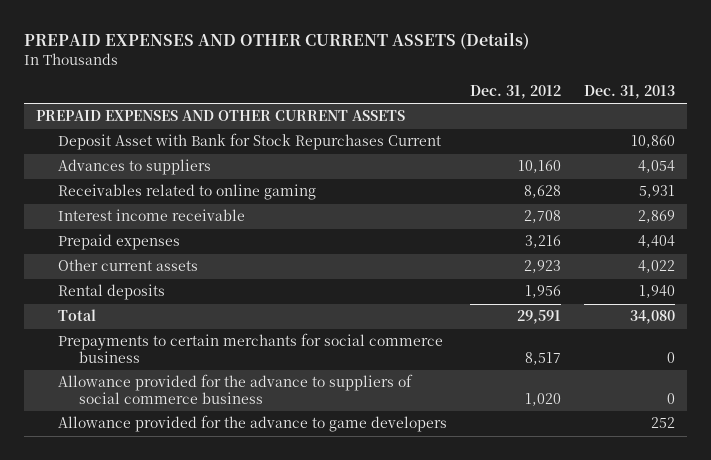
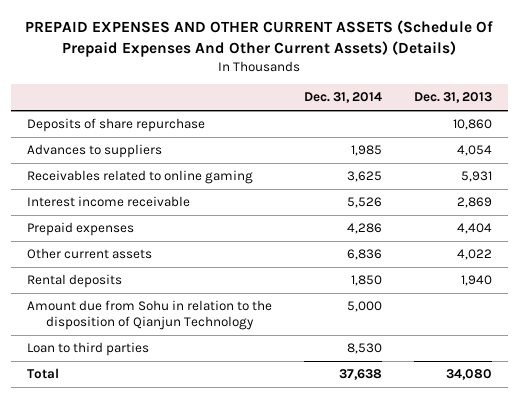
[24,31,530,50] PREPAID EXPENSES AND OTHER CURRENT ASSETS (Details) -> [25,19,494,57] PREPAID EXPENSES AND OTHER CURRENT ASSETS (Schedule Of Prepaid Expenses And Other Current Assets) (Details)
[469,84,561,99] Dec. 31, 2012 -> none
none -> [303,92,382,104] Dec. 31, 2014
[35,110,405,122] PREPAID EXPENSES AND OTHER CURRENT ASSETS -> none
[57,133,441,151] Deposit Asset with Bank for Stock Repurchases Current -> [27,118,206,133] Deposits of share repurchase
none -> [27,300,273,331] Amount due from Sohu in relation to the disposition of Qianjun Technology
none -> [27,342,150,357] Loan to third parties
[57,333,443,364] Prepayments to certain merchants for social commerce business -> none
[57,374,413,405] Allowance provided for the advance to suppliers of social commerce business -> none
[57,415,447,433] Allowance provided for the advance to game developers -> none

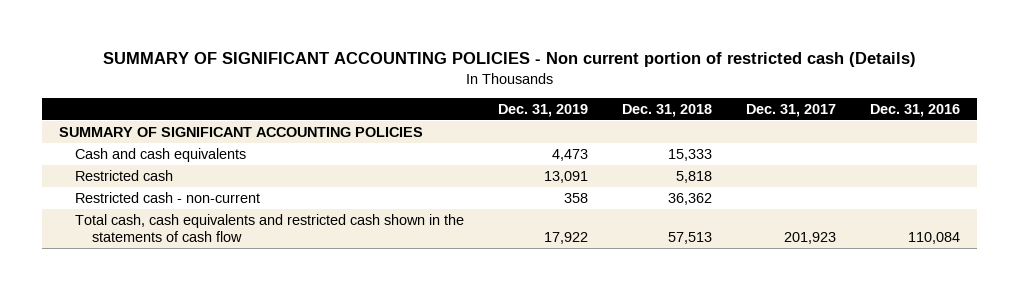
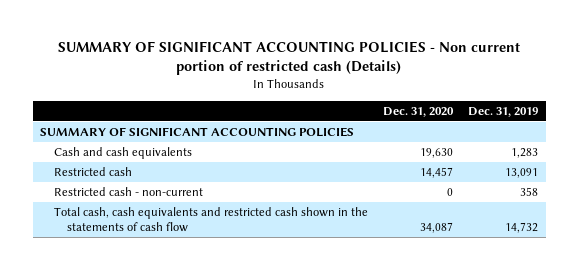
[622,104,713,118] Dec. 31, 2018 -> none
[746,104,837,118] Dec. 31, 2017 -> none
[870,104,961,118] Dec. 31, 2016 -> none
none -> [382,106,454,117] Dec. 31, 2020
[552,148,589,161] 4,473 -> [511,148,539,159] 1,283
[544,232,589,245] 17,922 -> [505,221,539,233] 14,732

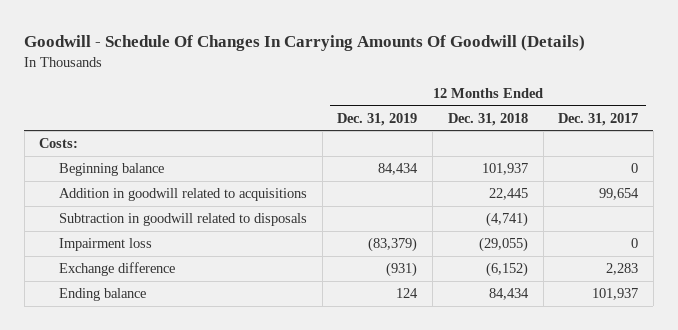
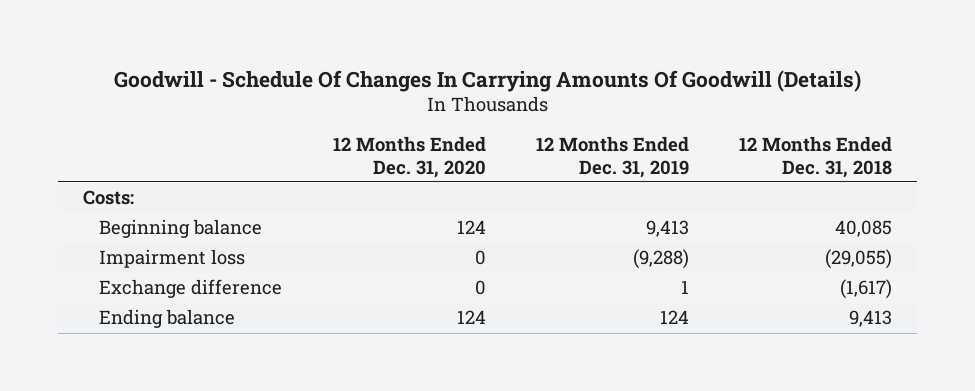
[558,112,639,126] Dec. 31, 2017 -> none
none -> [332,135,486,178] 12 Months Ended Dec. 31, 2020
[59,188,308,202] Addition in goodwill related to acquisitions -> none
[59,213,308,227] Subtraction in goodwill related to disposals -> none
[378,163,419,176] 84,434 -> [645,220,689,238] 9,413
[481,163,528,176] 101,937 -> [834,220,892,238] 40,085
[368,237,418,253] (83,379) -> [632,249,689,270] (9,288)
[386,262,418,278] (931) -> [680,280,689,295] 1
[485,262,528,278] (6,152) -> [839,279,892,300] (1,617)
[488,288,529,301] 84,434 -> [848,310,892,328] 9,413

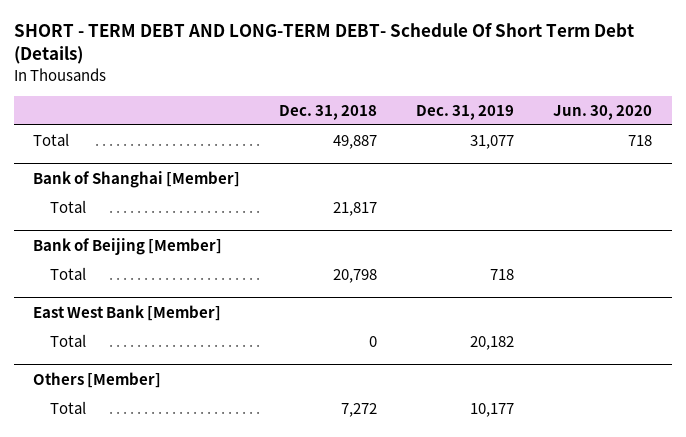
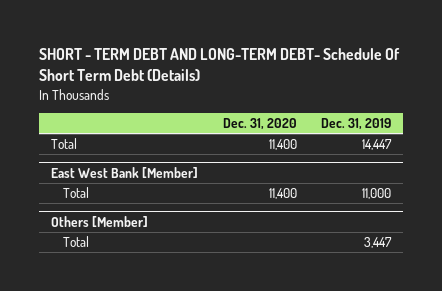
[279,104,378,120] Dec. 31, 2018 -> none
[553,104,653,120] Jun. 30, 2020 -> none
none -> [222,118,297,131] Dec. 31, 2020
[33,171,241,189] Bank of Shanghai [Member] -> none
[50,200,87,214] Total -> none
[33,238,223,256] Bank of Beijing [Member] -> none
[50,267,87,281] Total -> none
[470,135,515,150] 31,077 -> [362,139,393,151] 14,447
[470,336,515,351] 20,182 -> [362,188,392,200] 11,000
[470,403,515,418] 10,177 -> [364,237,393,249] 3,447

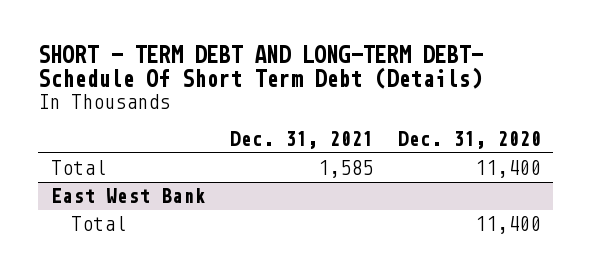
[321,118,392,131] Dec. 31, 2019 -> none
none -> [229,131,373,150] Dec. 31, 2021
[51,166,199,178] East West Bank [Member] -> [50,188,205,204] East West Bank
[51,215,149,227] Others [Member] -> none
[63,236,90,248] Total -> none

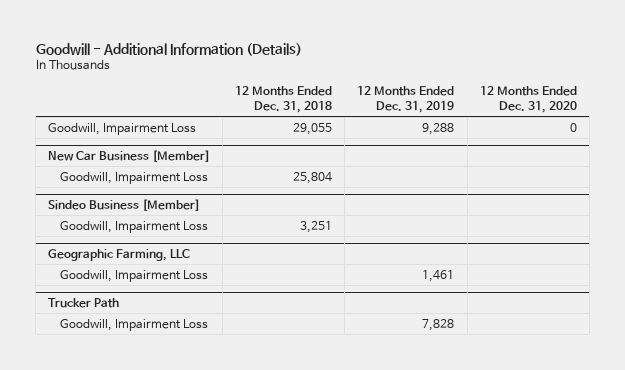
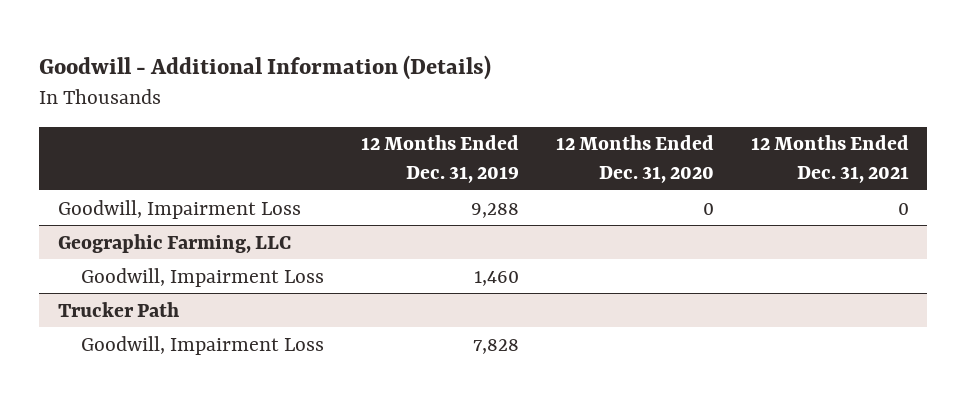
[235,86,333,114] 12 Months Ended Dec. 31, 2018 -> none
none -> [750,135,909,184] 12 Months Ended Dec. 31, 2021
[48,149,211,162] New Car Business [Member] -> none
[60,171,209,184] Goodwill, Impairment Loss -> none
[48,198,201,211] Sindeo Business [Member] -> none
[60,220,209,233] Goodwill, Impairment Loss -> none
[422,269,455,282] 1,461 -> [474,270,520,286] 1,460

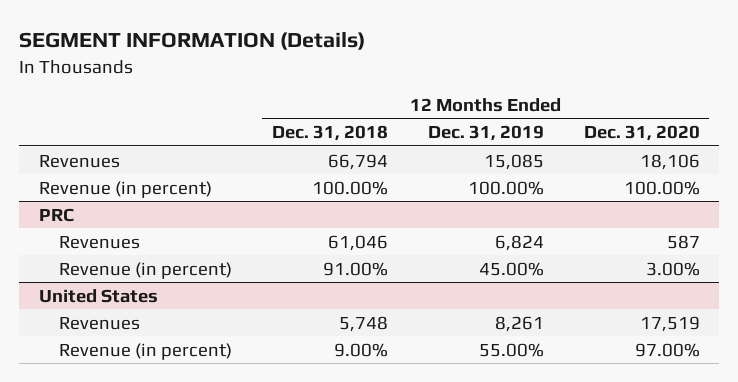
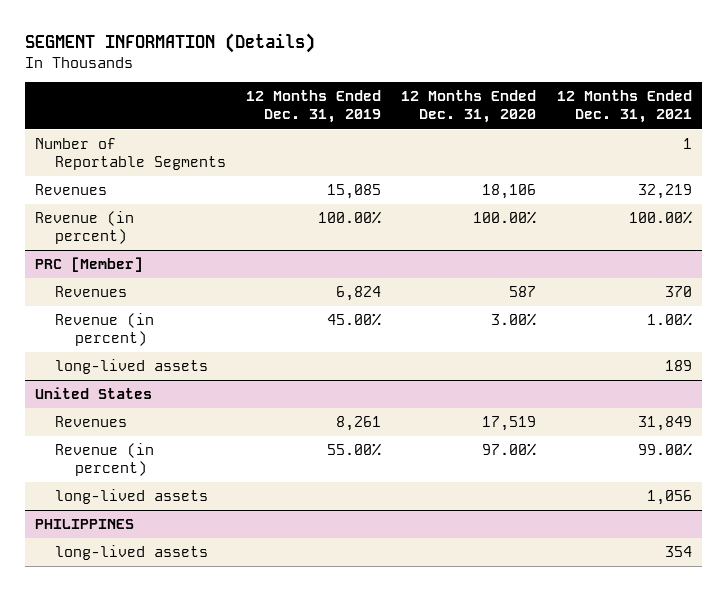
[272,125,389,142] Dec. 31, 2018 -> none
none -> [556,90,692,124] 12 Months Ended Dec. 31, 2021
none -> [35,138,227,171] Number of Reportable Segments
[38,207,74,222] PRC -> [35,257,144,273] PRC [Member]
none -> [55,359,209,375] long-lived assets
none -> [55,489,209,505] long-lived assets
none -> [35,519,135,530] PHILIPPINES
none -> [55,545,209,561] long-lived assets

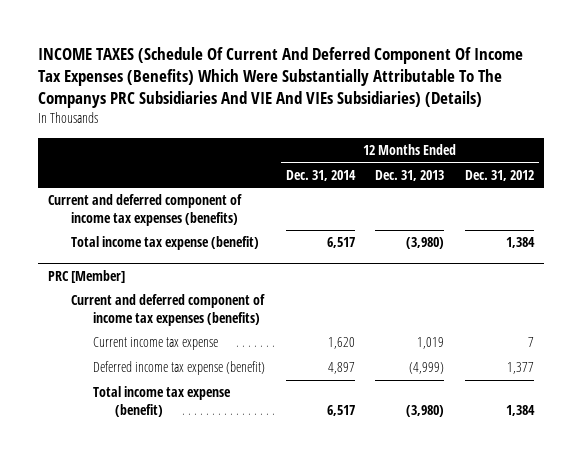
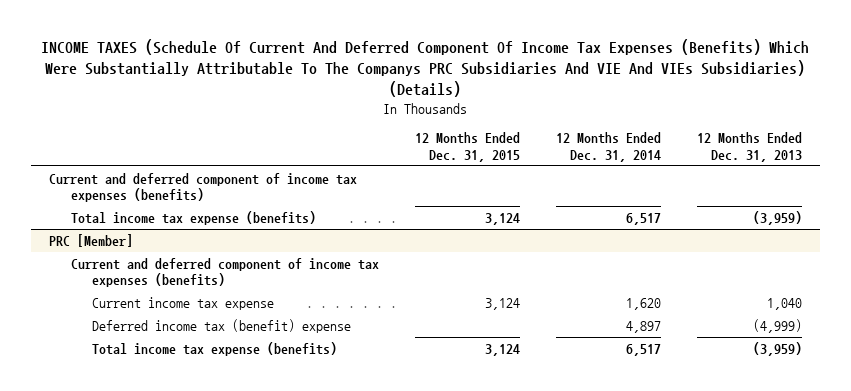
[465,169,535,181] Dec. 31, 2012 -> none
none -> [414,132,520,162] 12 Months Ended Dec. 31, 2015
[70,236,259,251] Total income tax expense (benefit) -> [70,210,316,225] Total income tax expense (benefits)
[406,237,445,250] (3,980) -> [752,210,802,225] (3,959)
[417,337,445,350] 1,019 -> [766,297,802,310] 1,040
[93,361,266,376] Deferred income tax expense (benefit) -> [92,318,352,333] Deferred income tax (benefit) expense
[93,386,232,417] Total income tax expense (benefit) -> [92,341,338,356] Total income tax expense (benefits)
[406,404,445,417] (3,980) -> [752,341,802,356] (3,959)

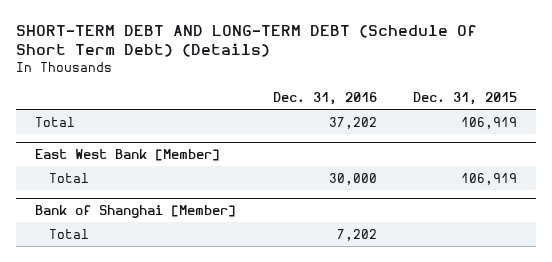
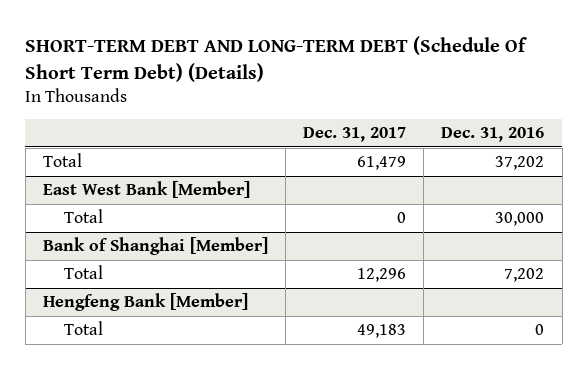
[413,91,518,105] Dec. 31, 2015 -> none
none -> [303,127,407,143] Dec. 31, 2017
none -> [42,293,248,312] Hengfeng Bank [Member]
none -> [64,321,104,336] Total

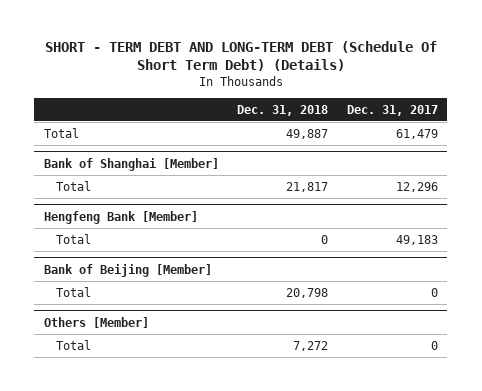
[25,35,528,82] SHORT-TERM DEBT AND LONG-TERM DEBT (Schedule Of Short Term Debt) (Details) -> [44,41,437,72] SHORT - TERM DEBT AND LONG-TERM DEBT (Schedule Of Short Term Debt) (Details)
[441,127,545,143] Dec. 31, 2016 -> none
none -> [237,104,329,116] Dec. 31, 2018
[42,181,250,199] East West Bank [Member] -> none
[64,209,104,224] Total -> none
none -> [43,263,212,277] Bank of Beijing [Member]
none -> [55,286,91,297] Total
none -> [43,316,149,328] Others [Member]
none -> [55,339,91,350] Total

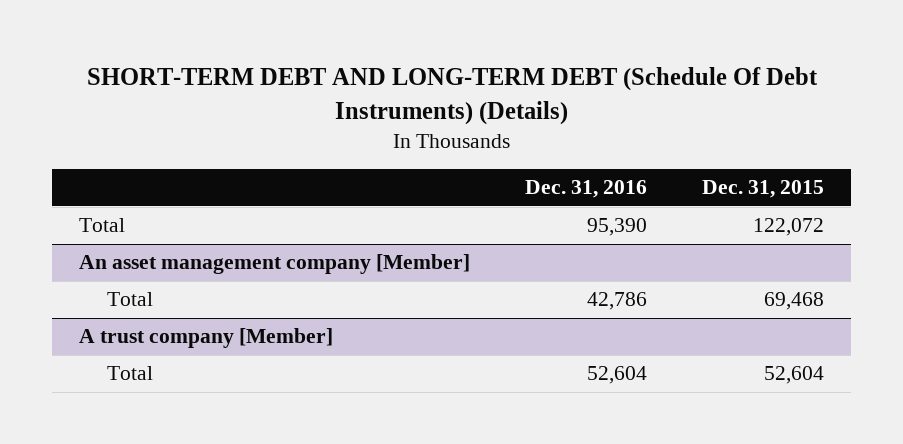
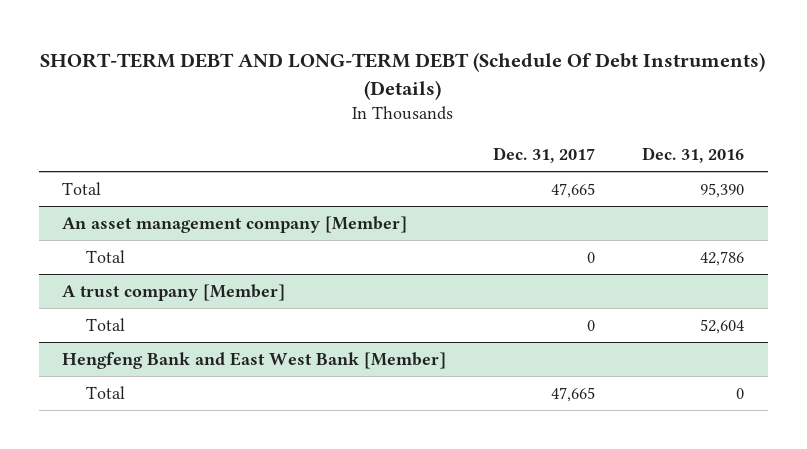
[701,180,824,199] Dec. 31, 2015 -> none
none -> [493,146,596,163] Dec. 31, 2017
none -> [62,351,447,369] Hengfeng Bank and East West Bank [Member]
none -> [86,385,126,399] Total

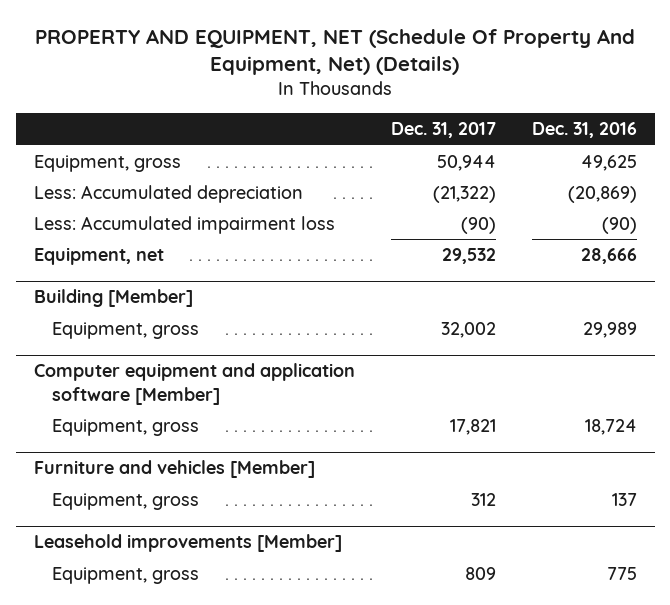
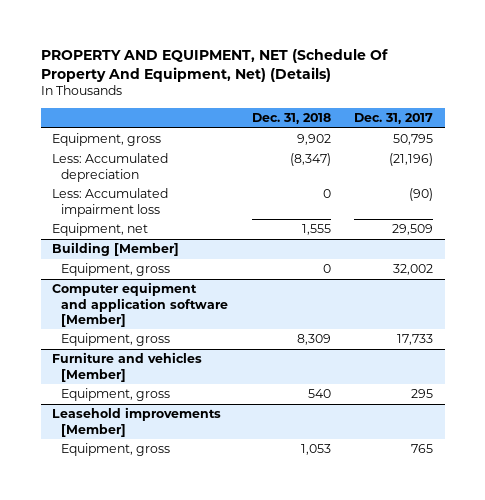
[531,122,637,139] Dec. 31, 2016 -> none
none -> [251,113,331,125] Dec. 31, 2018
[436,154,496,171] 50,944 -> [392,134,433,146] 50,795
[432,185,496,203] (21,322) -> [388,153,433,167] (21,196)
[441,247,496,264] 29,532 -> [391,224,433,236] 29,509
[449,418,496,435] 17,821 -> [396,334,433,346] 17,733
[470,492,496,506] 312 -> [410,389,433,399] 295
[464,566,496,580] 809 -> [410,444,433,454] 765

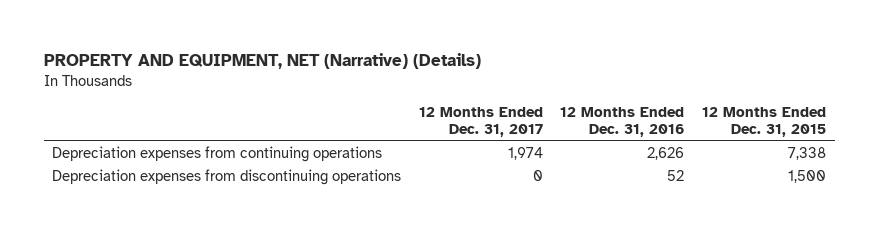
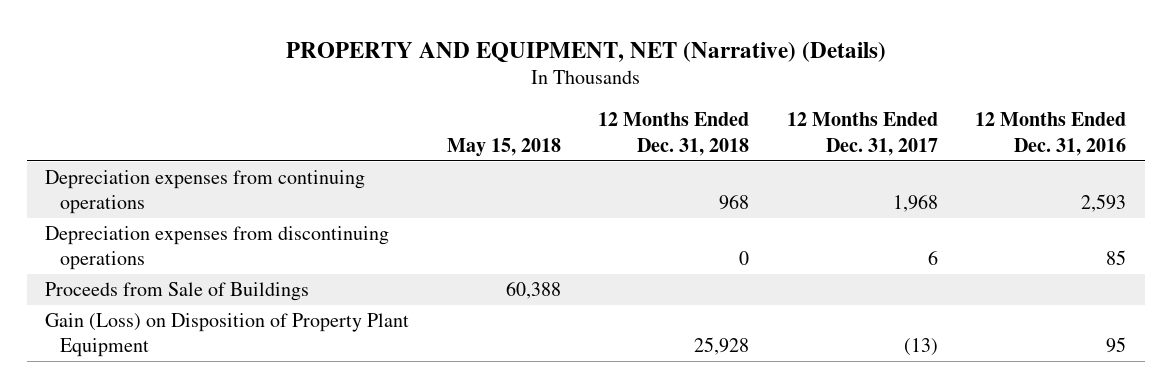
[701,106,826,138] 12 Months Ended Dec. 31, 2015 -> none
none -> [446,137,561,157] May 15, 2018
none -> [598,112,750,156] 12 Months Ended Dec. 31, 2018
[507,147,543,161] 1,974 -> [892,194,938,213] 1,968
[647,147,685,161] 2,626 -> [1080,194,1126,213] 2,593
[532,170,543,182] 0 -> [927,250,938,266] 6
[667,170,685,182] 52 -> [1105,250,1126,266] 85
none -> [45,282,310,302] Proceeds from Sale of Buildings
none -> [45,313,410,358] Gain (Loss) on Disposition of Property Plant Equipment

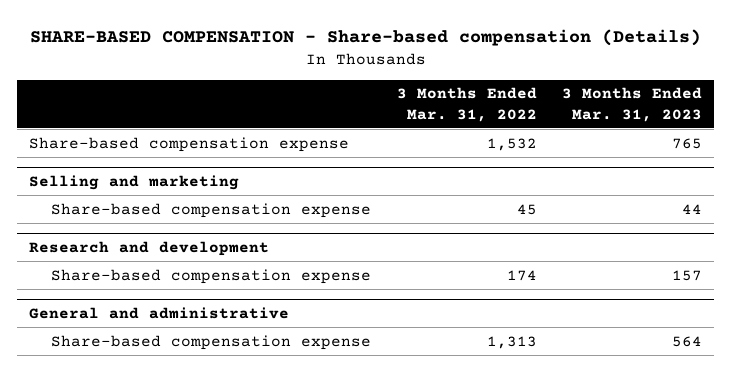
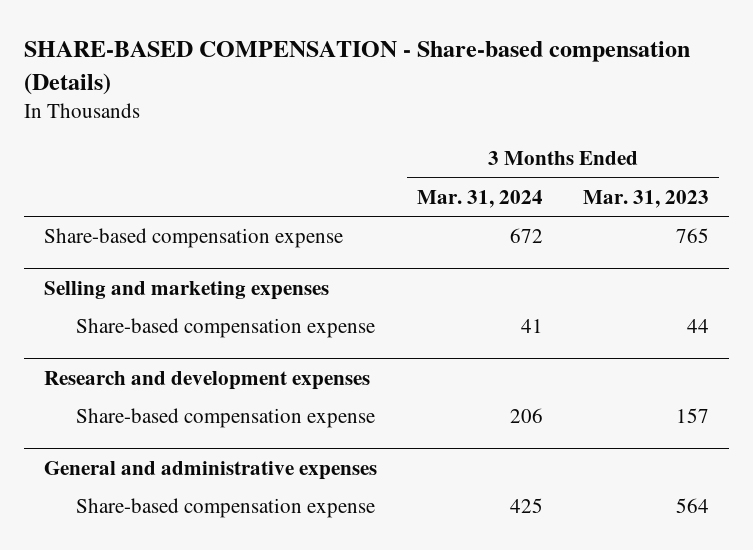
[396,87,537,122] 3 Months Ended Mar. 31, 2022 -> none
none -> [417,189,544,208] Mar. 31, 2024
[29,174,240,190] Selling and marketing -> [44,281,330,301] Selling and marketing expenses
[29,240,270,256] Research and development -> [44,371,371,391] Research and development expenses
[29,306,290,319] General and administrative -> [44,461,378,481] General and administrative expenses

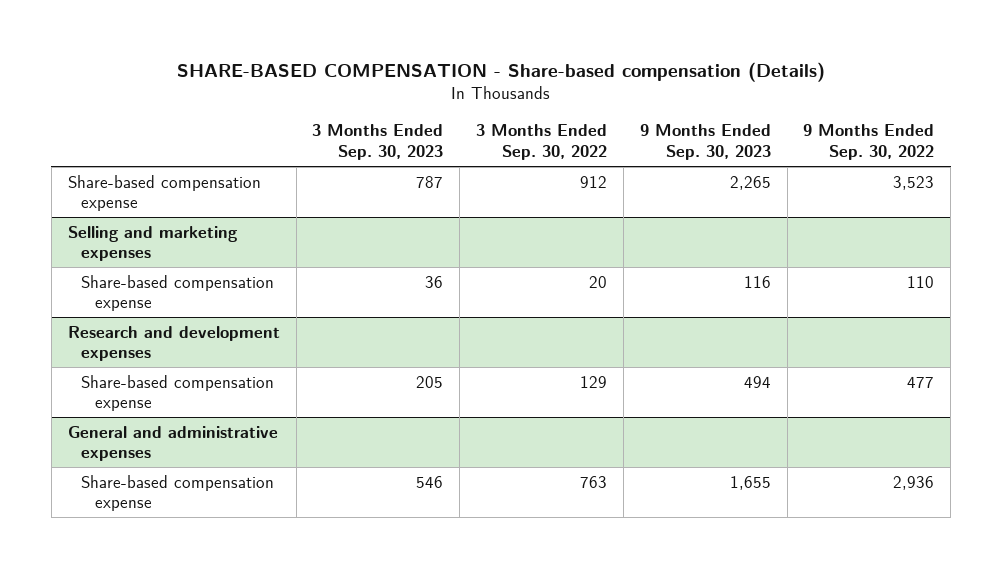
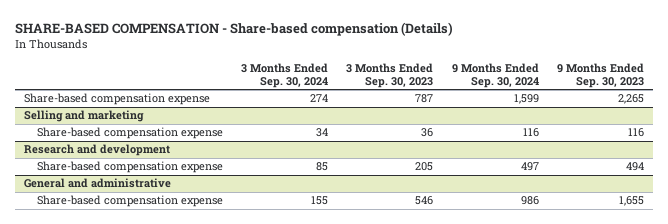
[476,124,608,161] 3 Months Ended Sep. 30, 2022 -> none
[803,124,935,161] 9 Months Ended Sep. 30, 2022 -> none
none -> [241,62,329,88] 3 Months Ended Sep. 30, 2024
none -> [451,62,539,88] 9 Months Ended Sep. 30, 2024
[67,225,238,262] Selling and marketing expenses -> [24,110,145,123] Selling and marketing
[67,325,280,362] Research and development expenses -> [24,144,171,157] Research and development
[67,425,278,462] General and administrative expenses -> [24,178,172,189] General and administrative

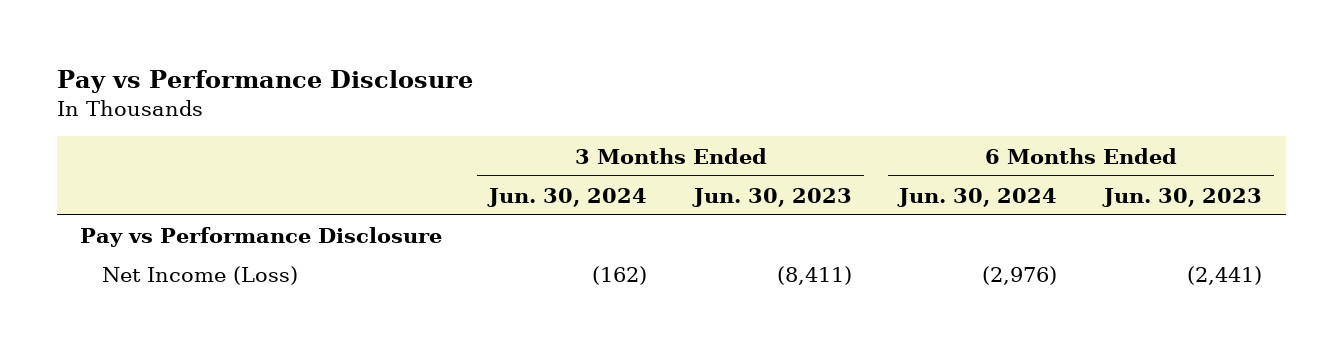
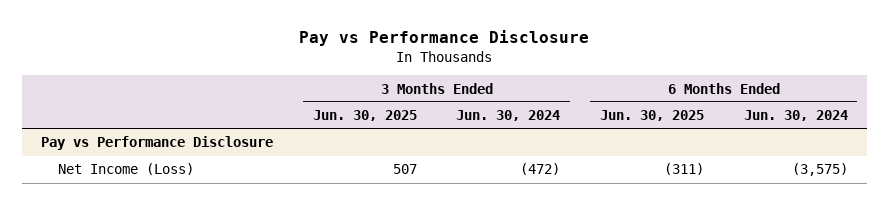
[692,187,853,207] Jun. 30, 2023 -> none
[1102,187,1263,207] Jun. 30, 2023 -> none
none -> [312,110,417,122] Jun. 30, 2025
none -> [599,110,704,122] Jun. 30, 2025
[592,266,648,286] (162) -> [520,163,561,176] (472)
[982,266,1058,286] (2,976) -> [791,163,848,177] (3,575)

